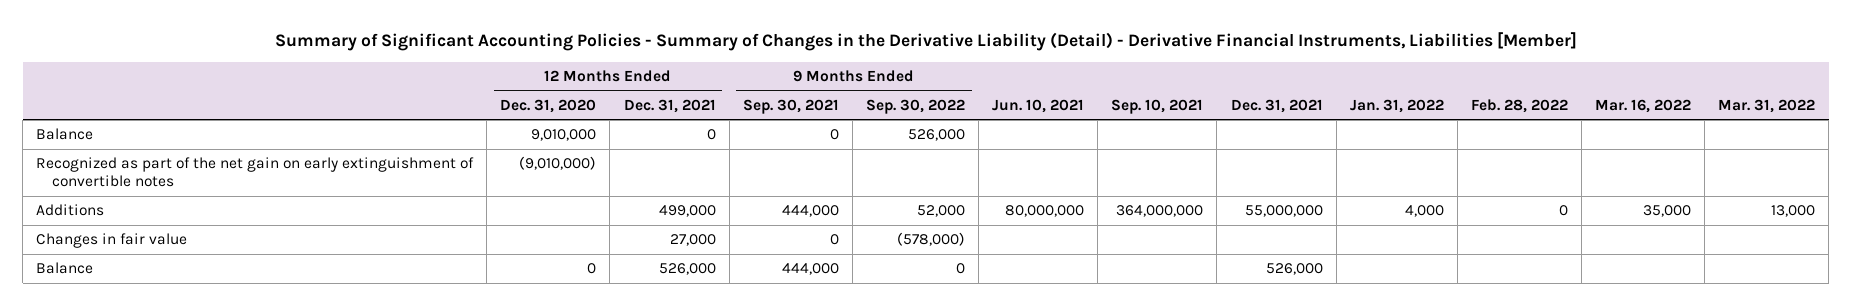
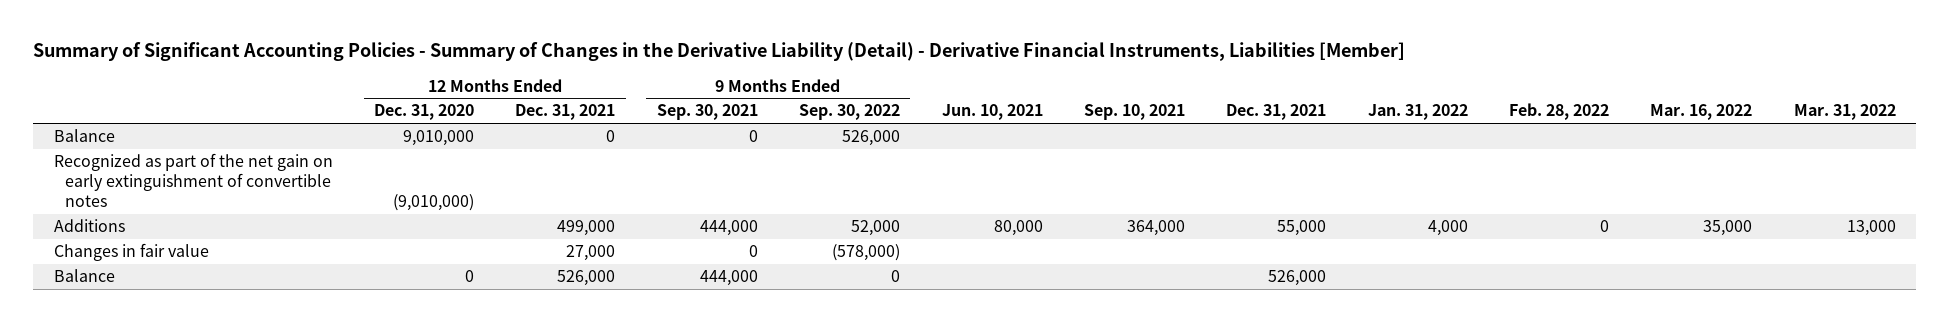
[1005,205,1085,218] 80,000,000 -> [993,220,1043,237] 80,000
[1116,205,1204,218] 364,000,000 -> [1126,220,1185,237] 364,000
[1244,205,1323,218] 55,000,000 -> [1277,220,1327,237] 55,000

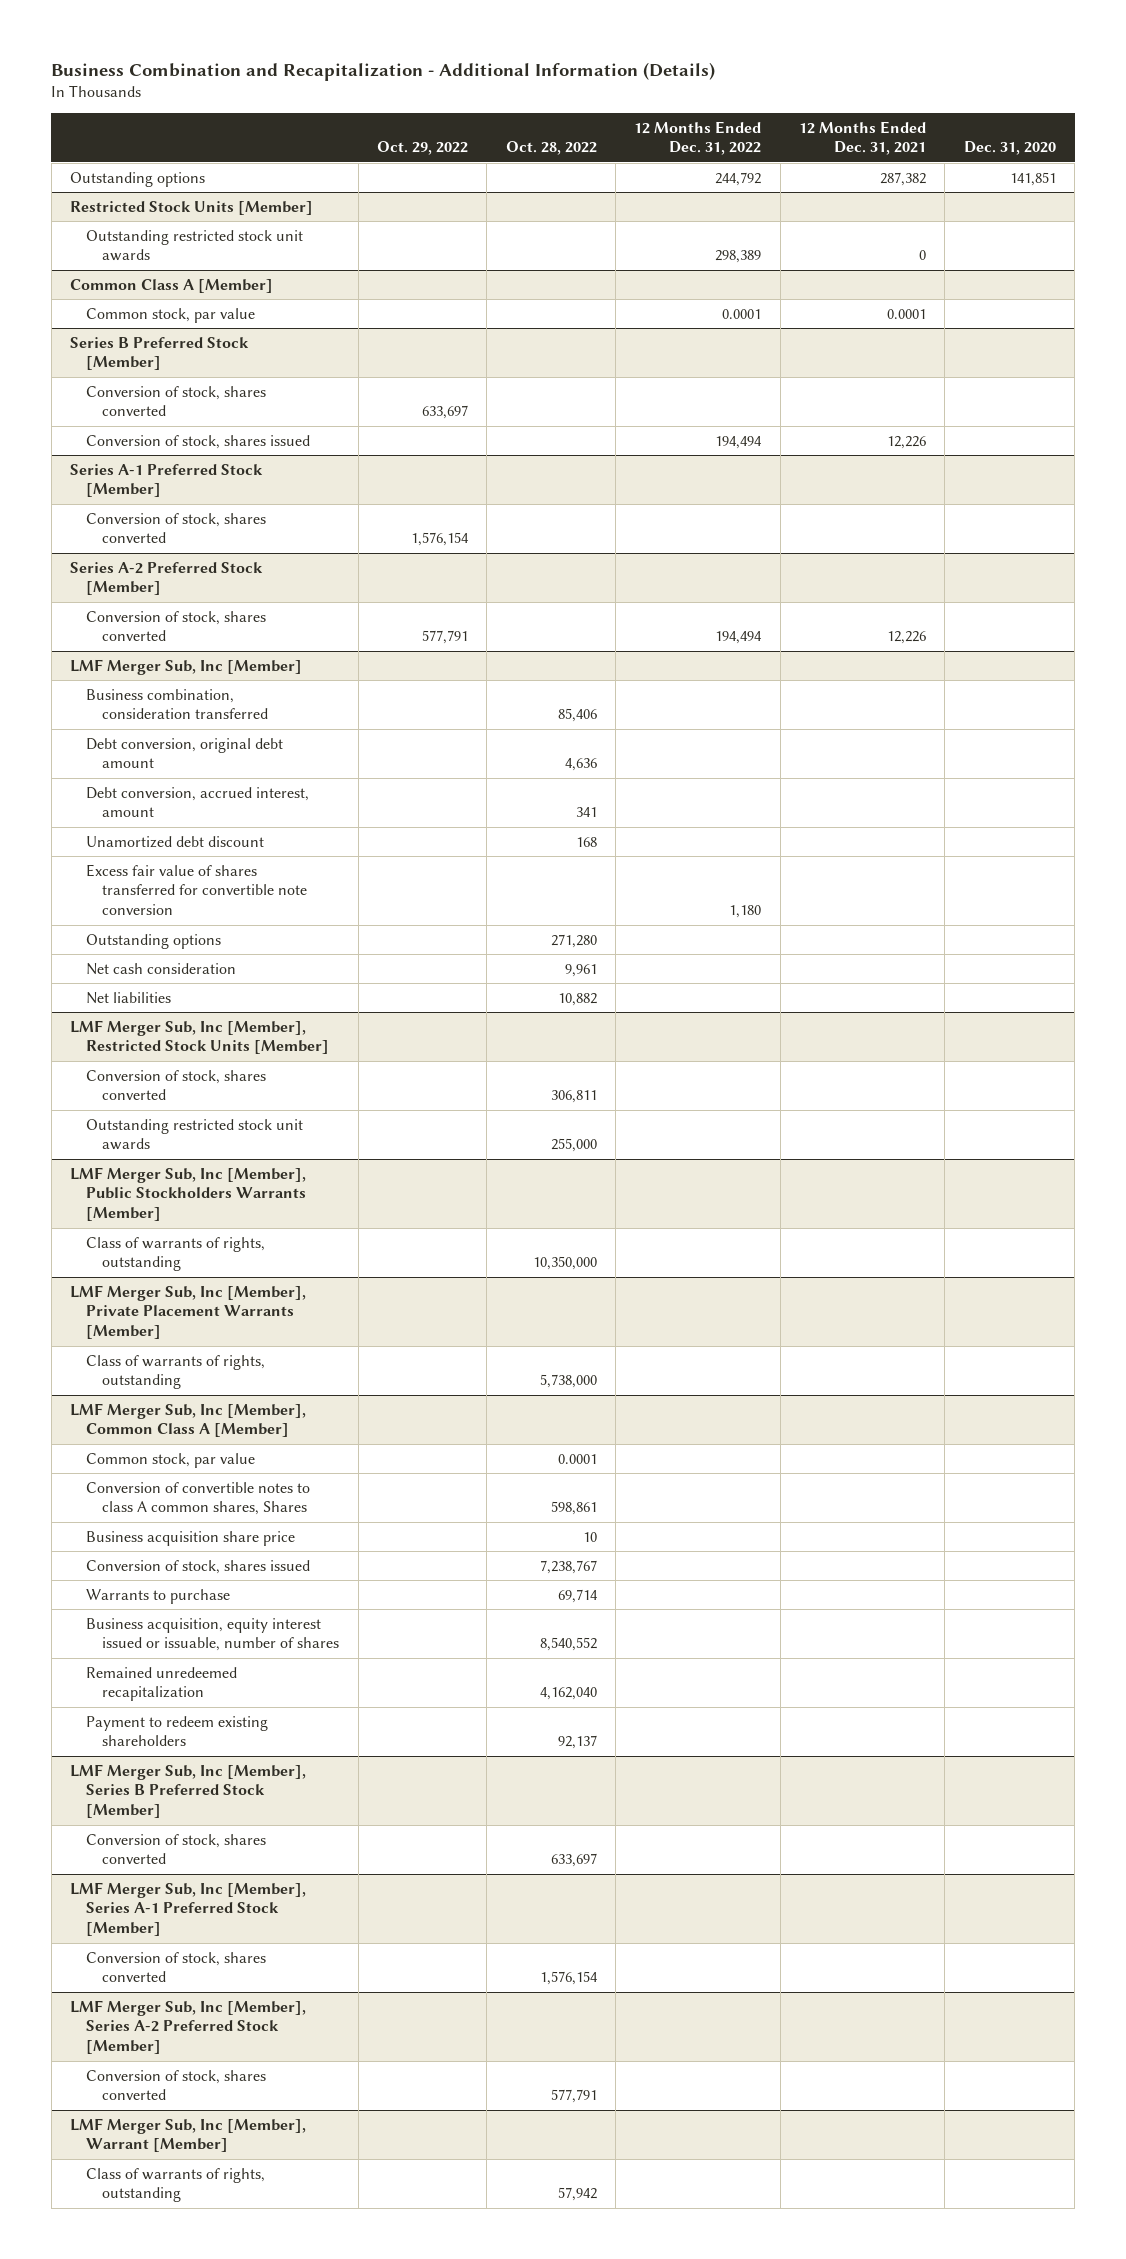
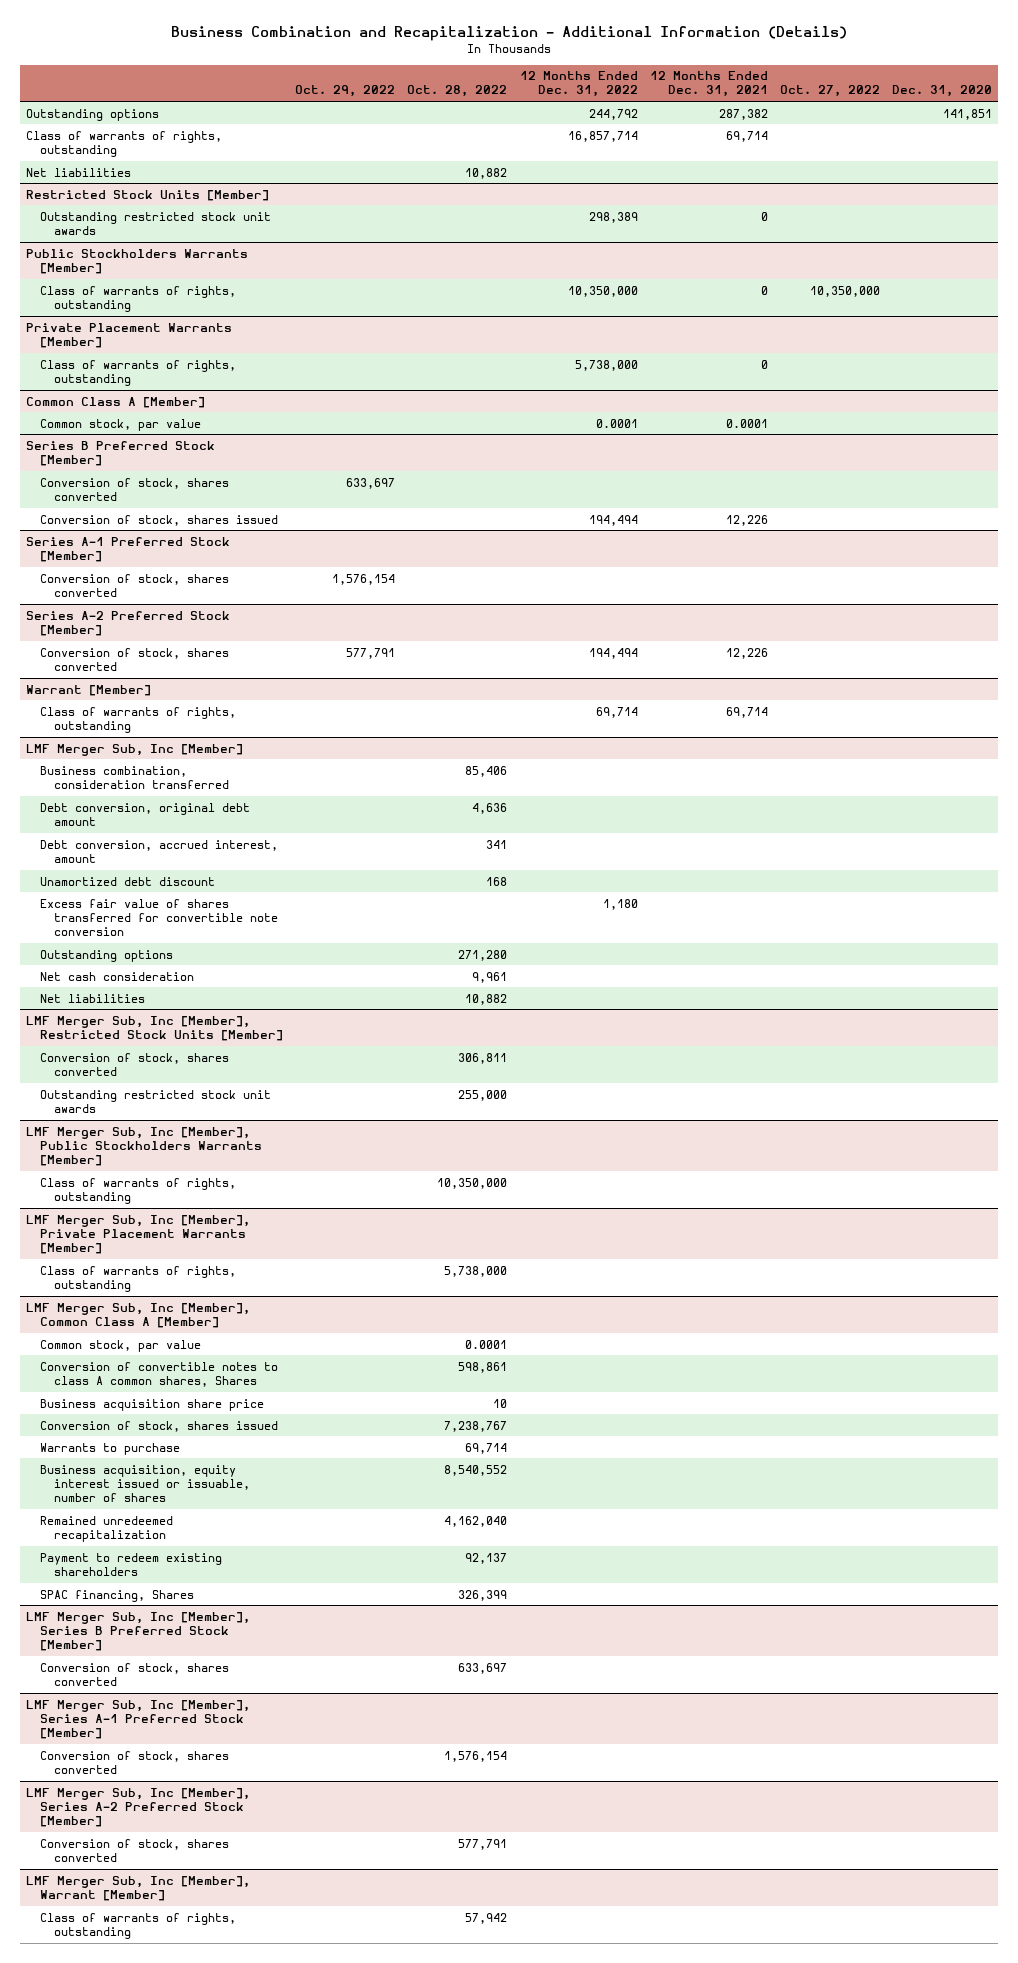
none -> [779,85,880,98] Oct. 27, 2022
none -> [25,130,222,157] Class of warrants of rights, outstanding
none -> [25,167,131,177] Net liabilities
none -> [25,248,248,274] Public Stockholders Warrants [Member]
none -> [40,285,237,312] Class of warrants of rights, outstanding
none -> [25,322,232,348] Private Placement Warrants [Member]
none -> [40,359,237,386] Class of warrants of rights, outstanding
none -> [25,684,151,696] Warrant [Member]
none -> [40,706,237,733] Class of warrants of rights, outstanding
none -> [40,1589,195,1602] SPAC financing, Shares

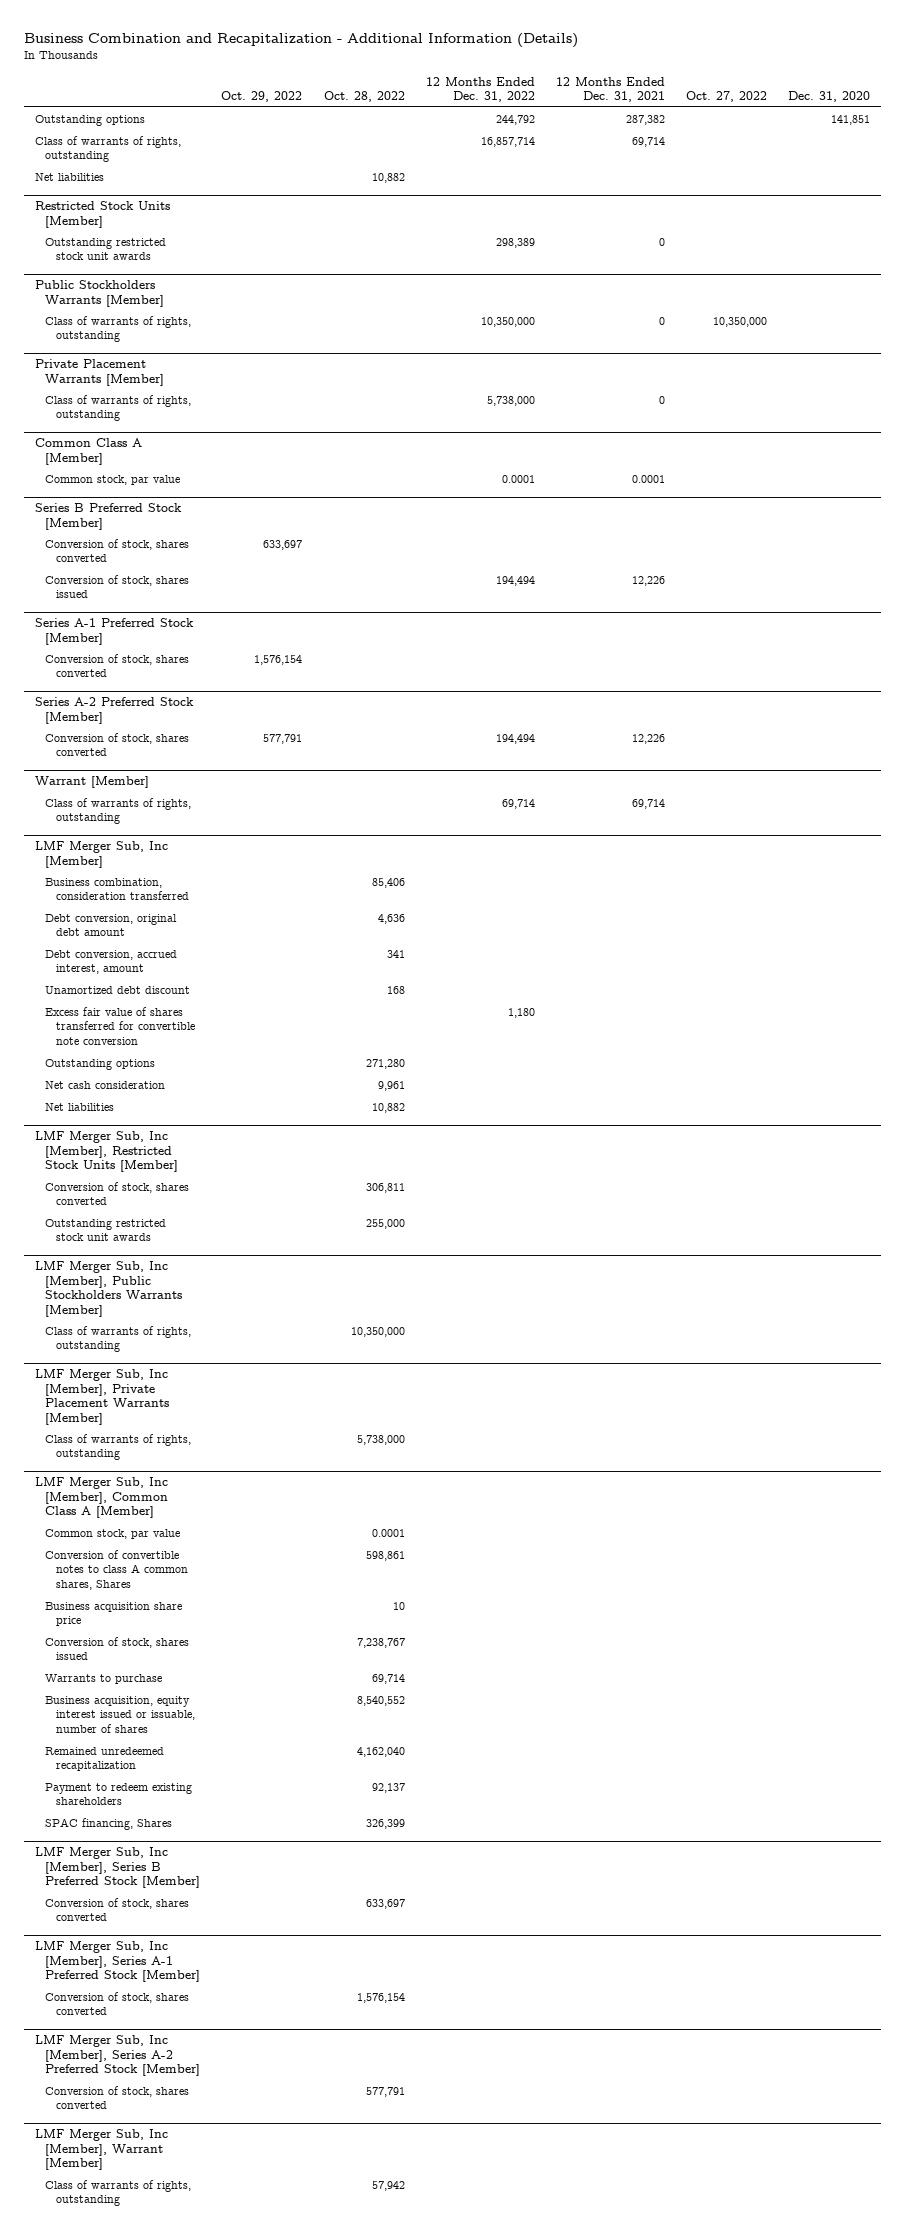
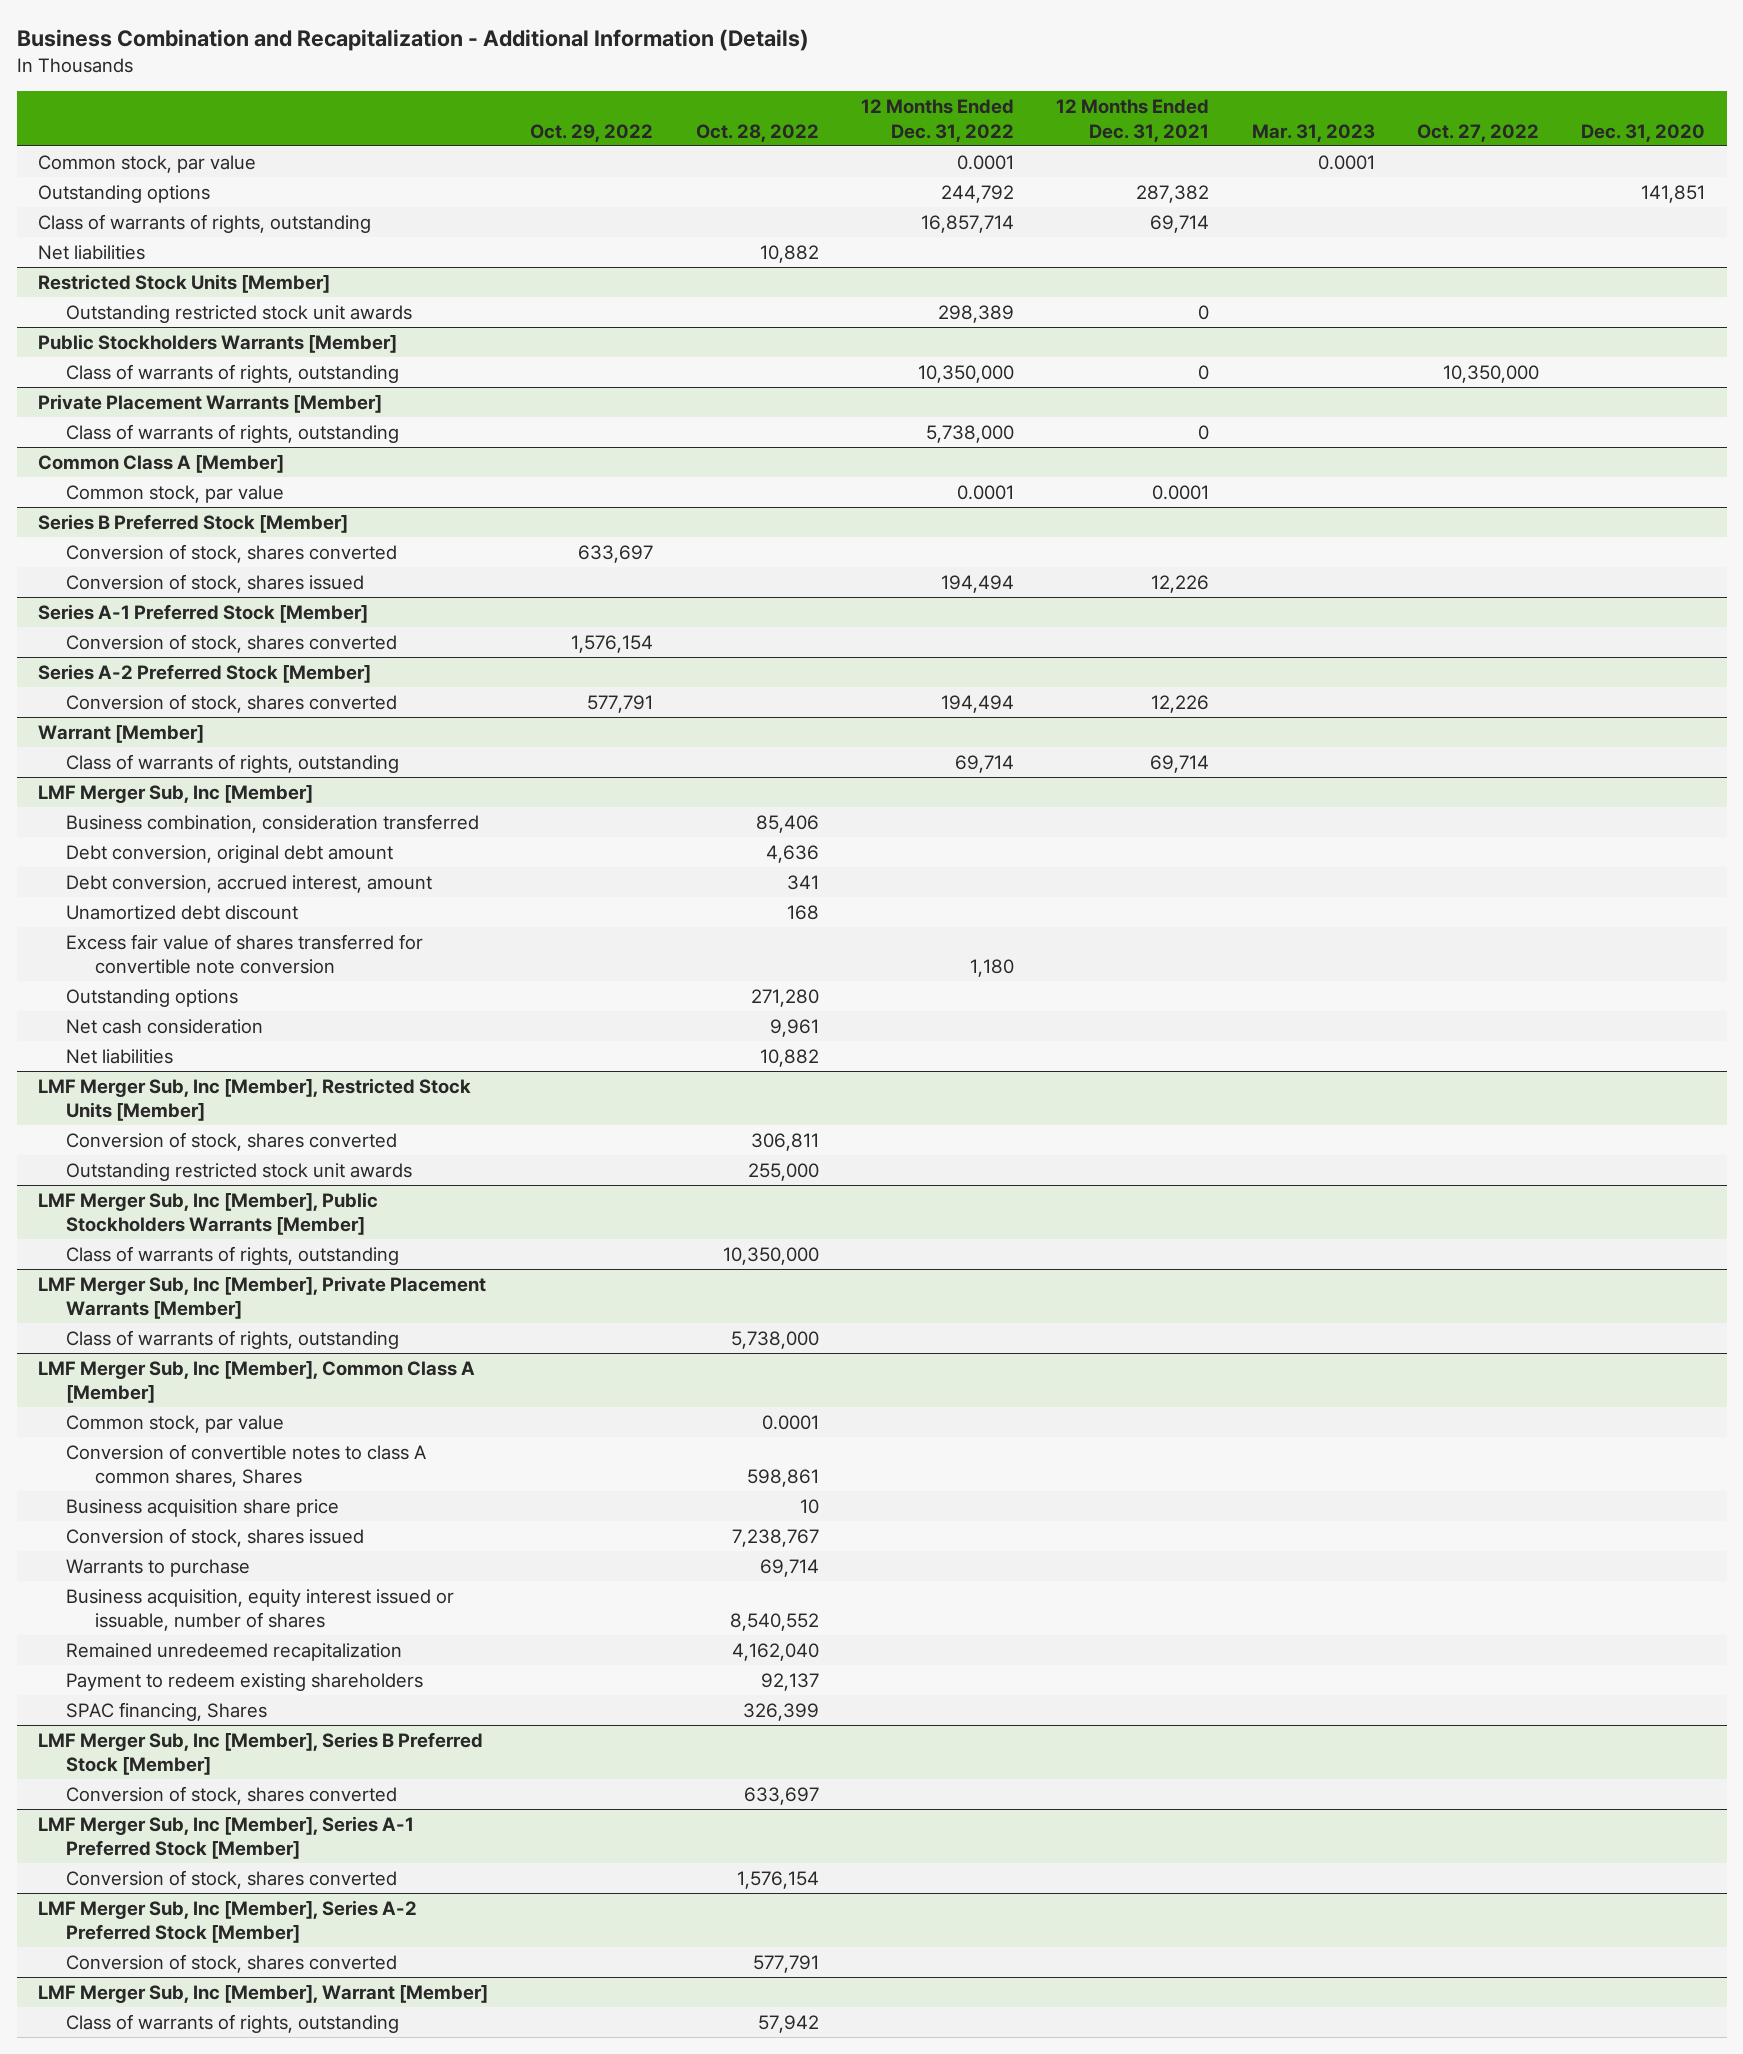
none -> [1251,123,1375,142] Mar. 31, 2023
none -> [37,154,256,173] Common stock, par value

